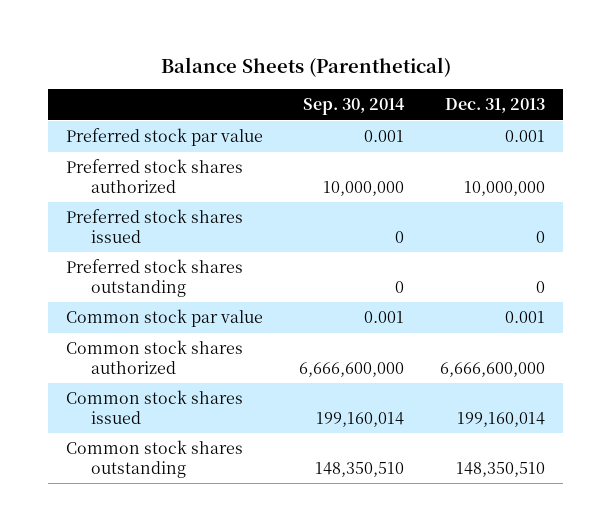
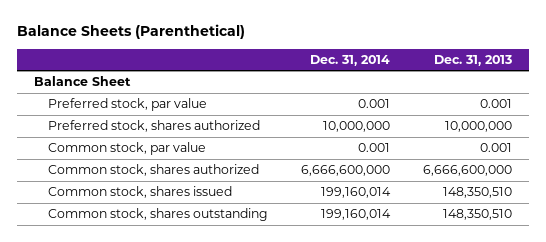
[303,97,406,115] Sep. 30, 2014 -> none
none -> [310,54,391,66] Dec. 31, 2014
[65,209,243,243] Preferred stock shares issued -> none
[65,259,243,297] Preferred stock shares outstanding -> none
none -> [33,76,131,87] Balance Sheet
[65,128,263,147] Preferred stock par value -> [48,98,208,112] Preferred stock, par value
[65,159,243,193] Preferred stock shares authorized -> [48,120,261,133] Preferred stock, shares authorized
[65,309,263,328] Common stock par value -> [48,142,207,156] Common stock, par value
[65,340,243,374] Common stock shares authorized -> [48,164,260,177] Common stock, shares authorized
[65,390,243,424] Common stock shares issued -> [48,186,233,199] Common stock, shares issued
[457,411,546,427] 199,160,014 -> [443,187,513,199] 148,350,510
[65,440,243,478] Common stock shares outstanding -> [48,208,269,222] Common stock, shares outstanding

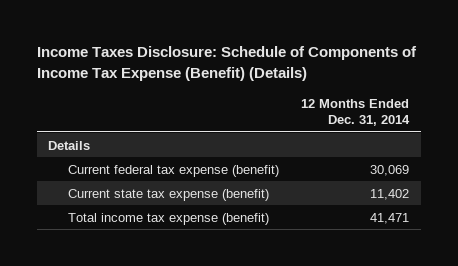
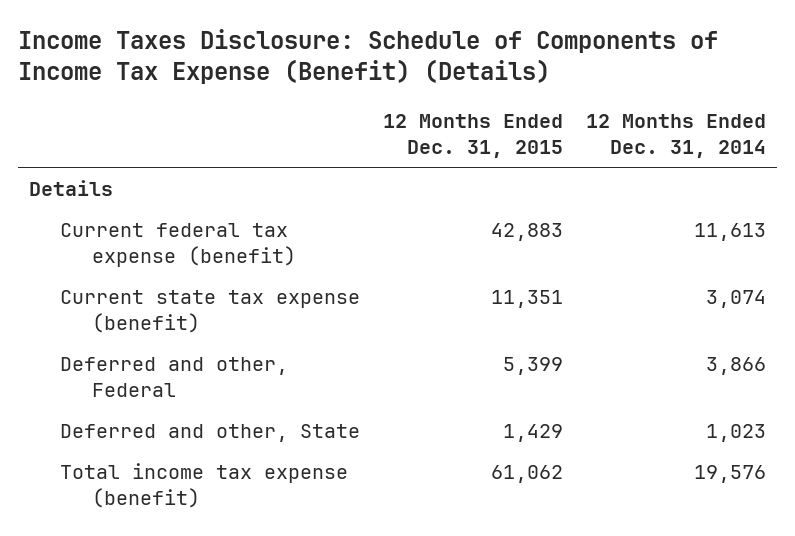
none -> [383,114,564,159] 12 Months Ended Dec. 31, 2015
[370,164,410,176] 30,069 -> [693,222,766,241] 11,613
[370,188,410,200] 11,402 -> [705,289,766,308] 3,074
none -> [60,356,289,397] Deferred and other, Federal
none -> [60,423,361,442] Deferred and other, State
[370,212,410,224] 41,471 -> [693,464,766,483] 19,576

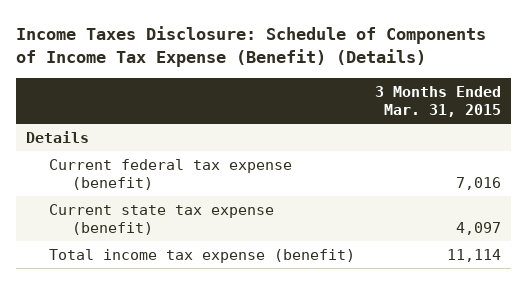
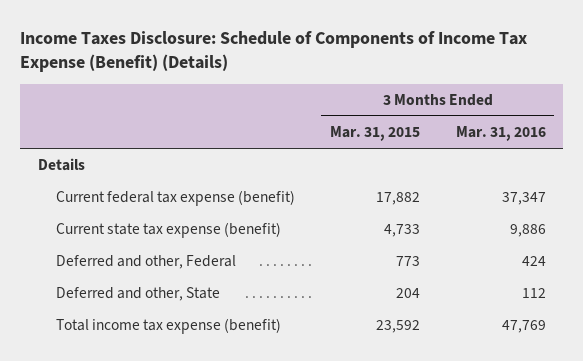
none -> [455,126,546,142] Mar. 31, 2016
[455,177,501,191] 7,016 -> [376,192,421,206] 17,882
[455,222,501,236] 4,097 -> [384,224,421,238] 4,733
none -> [55,255,236,270] Deferred and other, Federal
none -> [55,287,220,302] Deferred and other, State
[446,248,501,262] 11,114 -> [376,320,421,334] 23,592

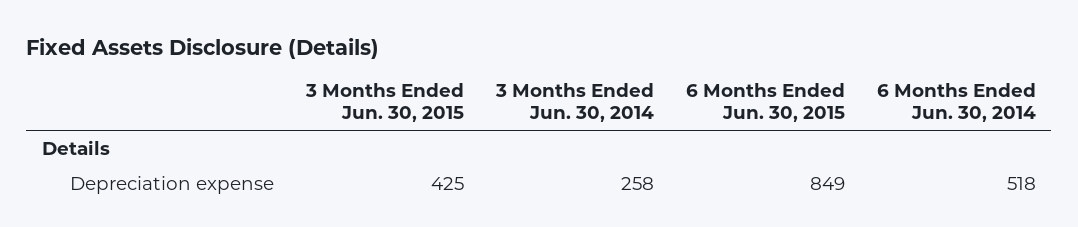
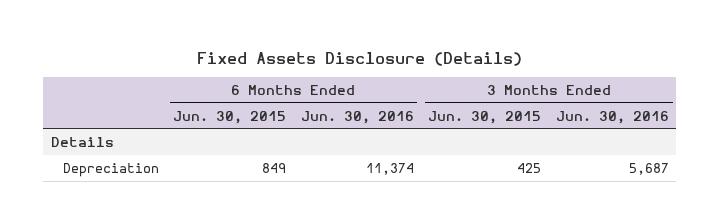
[494,83,654,123] 3 Months Ended Jun. 30, 2014 -> none
[876,83,1036,123] 6 Months Ended Jun. 30, 2014 -> none
none -> [300,110,414,124] Jun. 30, 2016
none -> [555,110,669,124] Jun. 30, 2016
[70,175,275,194] Depreciation expense -> [62,162,159,177] Depreciation

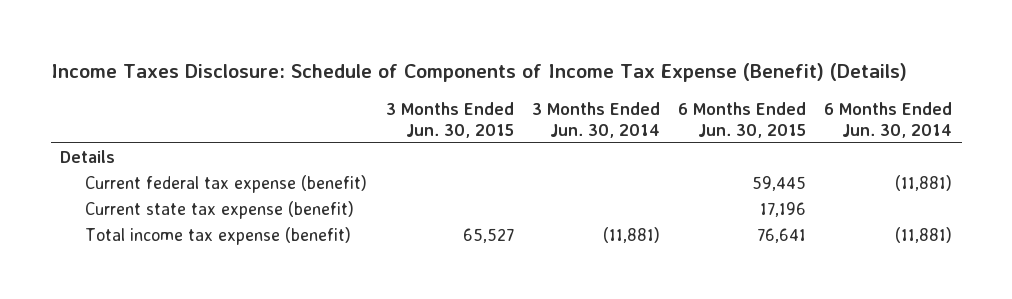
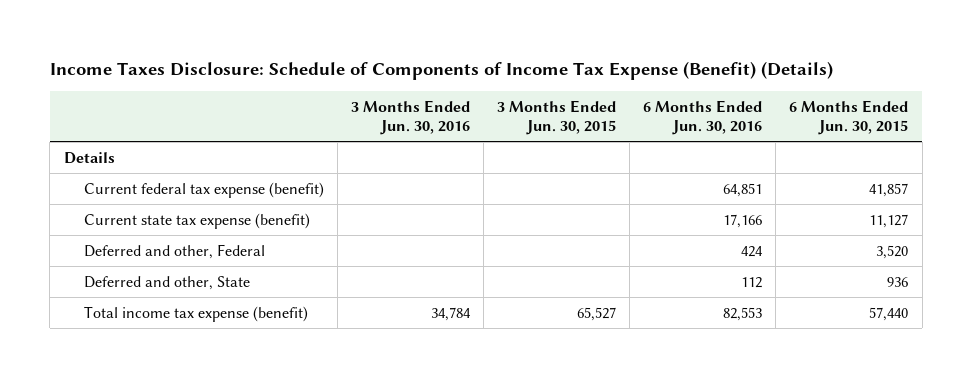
[531,101,660,138] 3 Months Ended Jun. 30, 2014 -> none
[824,101,953,138] 6 Months Ended Jun. 30, 2014 -> none
none -> [350,99,470,135] 3 Months Ended Jun. 30, 2016
none -> [643,99,763,135] 6 Months Ended Jun. 30, 2016
[752,175,807,191] 59,445 -> [869,182,909,197] 41,857
[760,201,807,217] 17,196 -> [869,213,909,228] 11,127
none -> [83,243,265,259] Deferred and other, Federal
none -> [83,275,250,290] Deferred and other, State
[757,227,807,243] 76,641 -> [869,306,909,321] 57,440

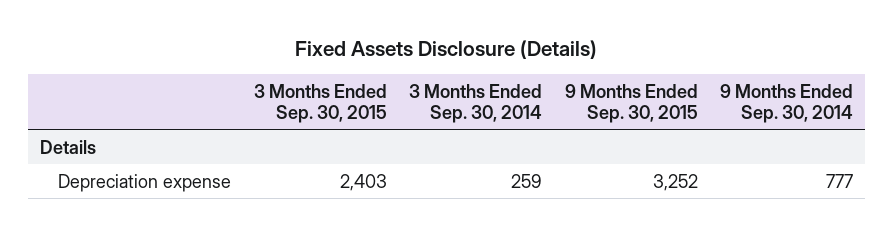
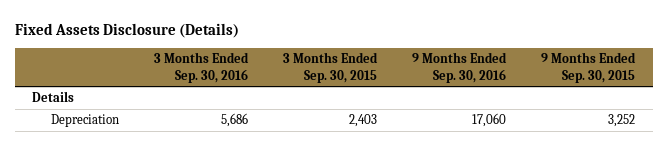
[409,83,543,123] 3 Months Ended Sep. 30, 2014 -> none
[720,83,854,123] 9 Months Ended Sep. 30, 2014 -> none
none -> [153,52,249,83] 3 Months Ended Sep. 30, 2016
none -> [411,52,507,83] 9 Months Ended Sep. 30, 2016
[58,173,232,192] Depreciation expense -> [50,114,119,128] Depreciation

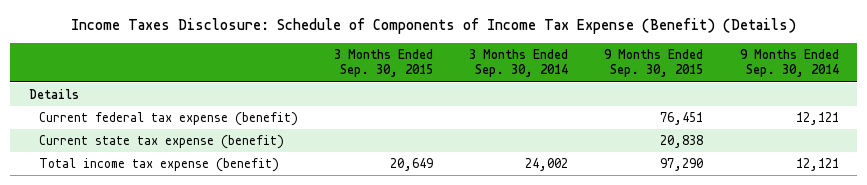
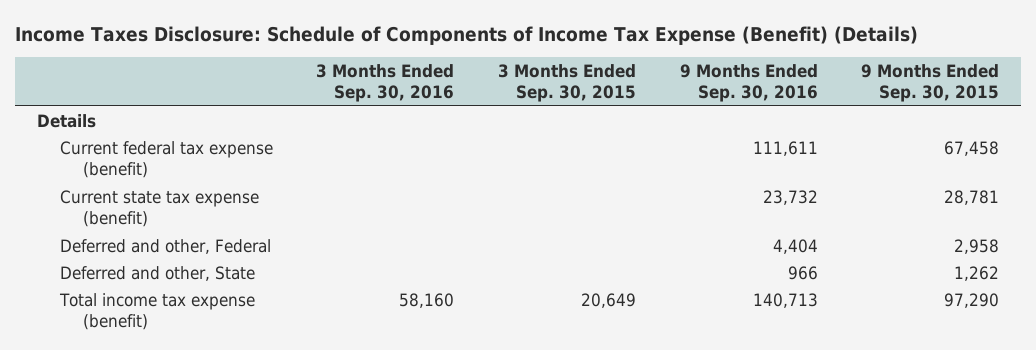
[469,49,569,78] 3 Months Ended Sep. 30, 2014 -> none
[739,49,839,78] 9 Months Ended Sep. 30, 2014 -> none
none -> [316,63,455,103] 3 Months Ended Sep. 30, 2016
none -> [679,63,818,103] 9 Months Ended Sep. 30, 2016
[660,112,704,126] 76,451 -> [944,140,1000,156] 67,458
[660,135,704,149] 20,838 -> [944,189,1000,205] 28,781
none -> [59,238,271,254] Deferred and other, Federal
none -> [59,265,255,281] Deferred and other, State

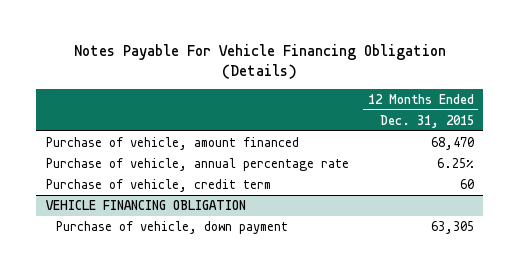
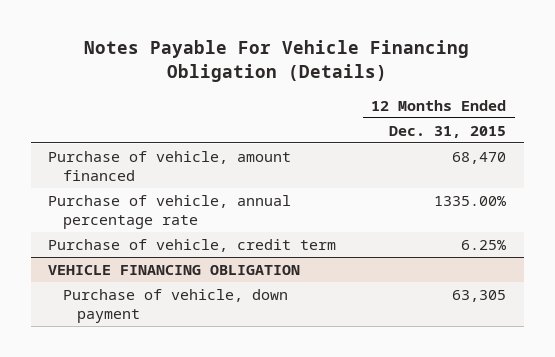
[436,157,474,168] 6.25% -> [434,195,507,206] 1335.00%
[459,178,474,189] 60 -> [461,239,507,250] 6.25%

